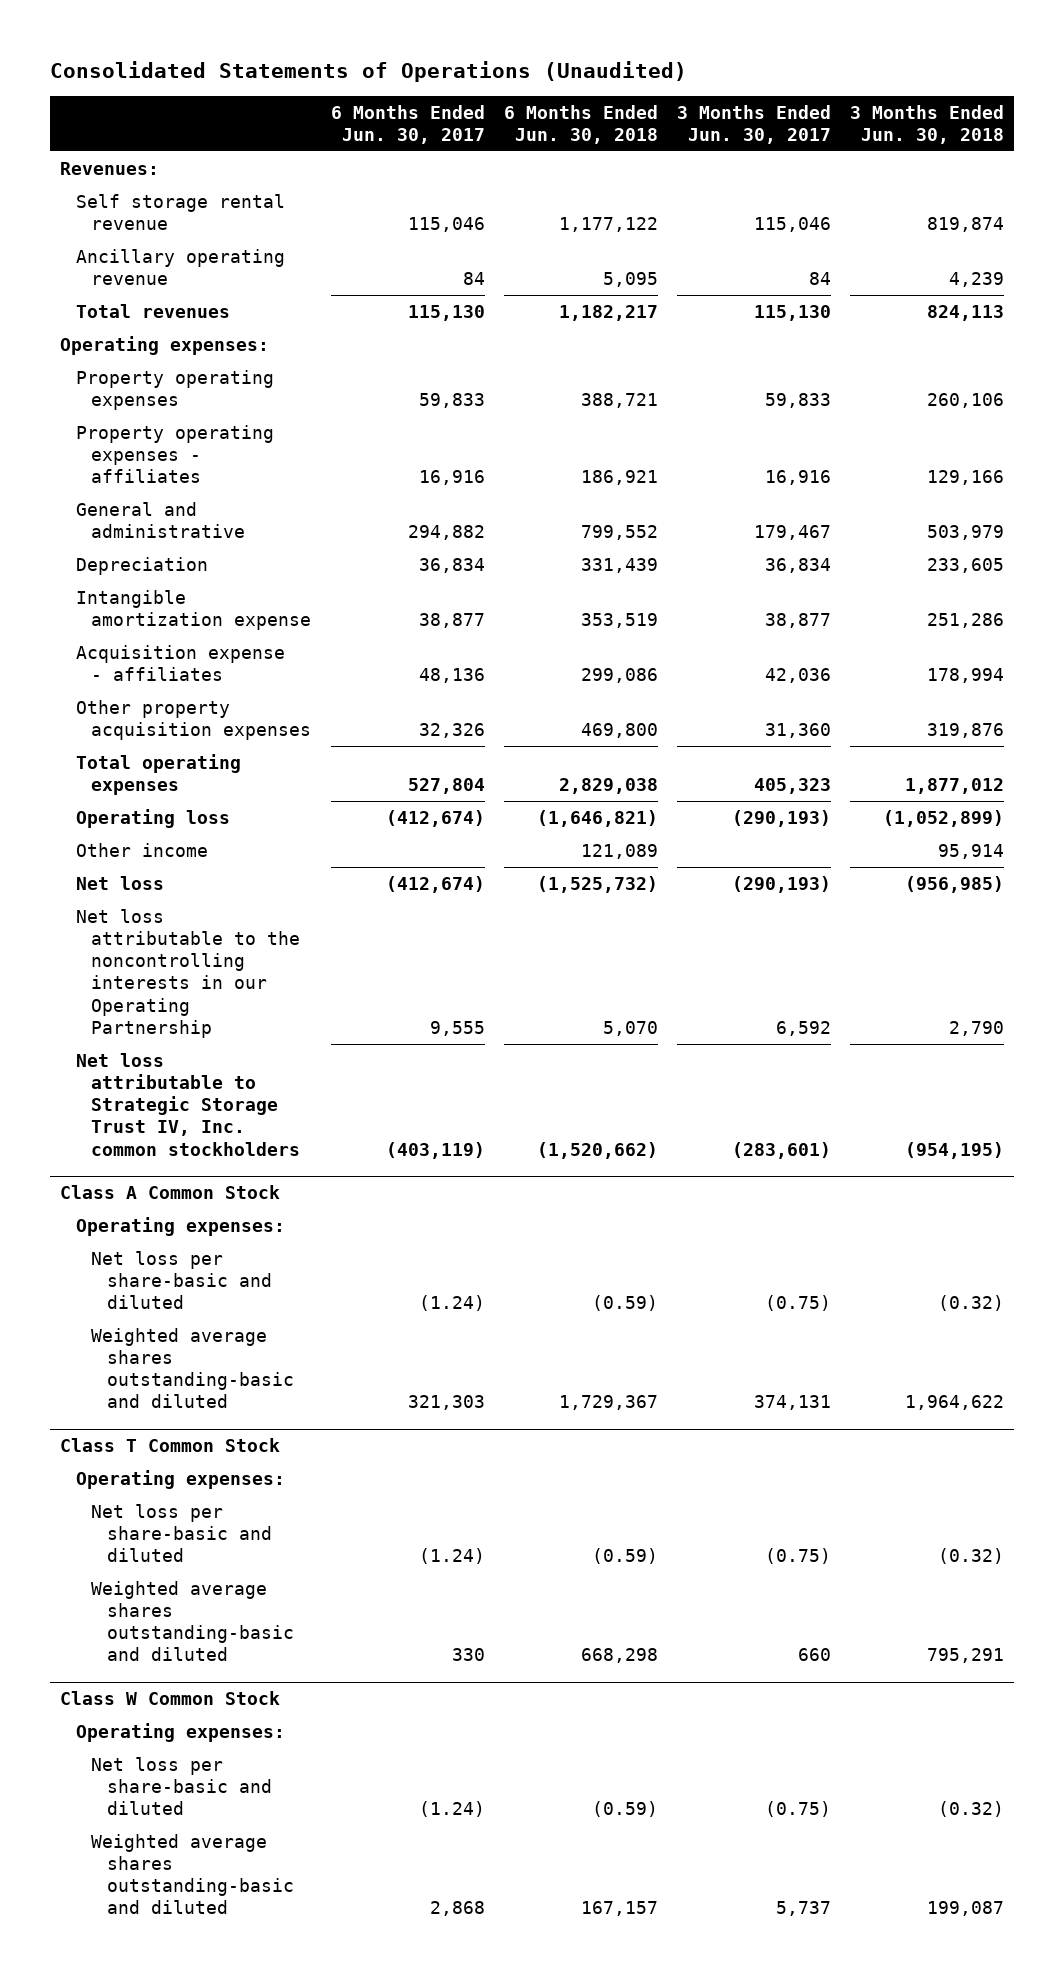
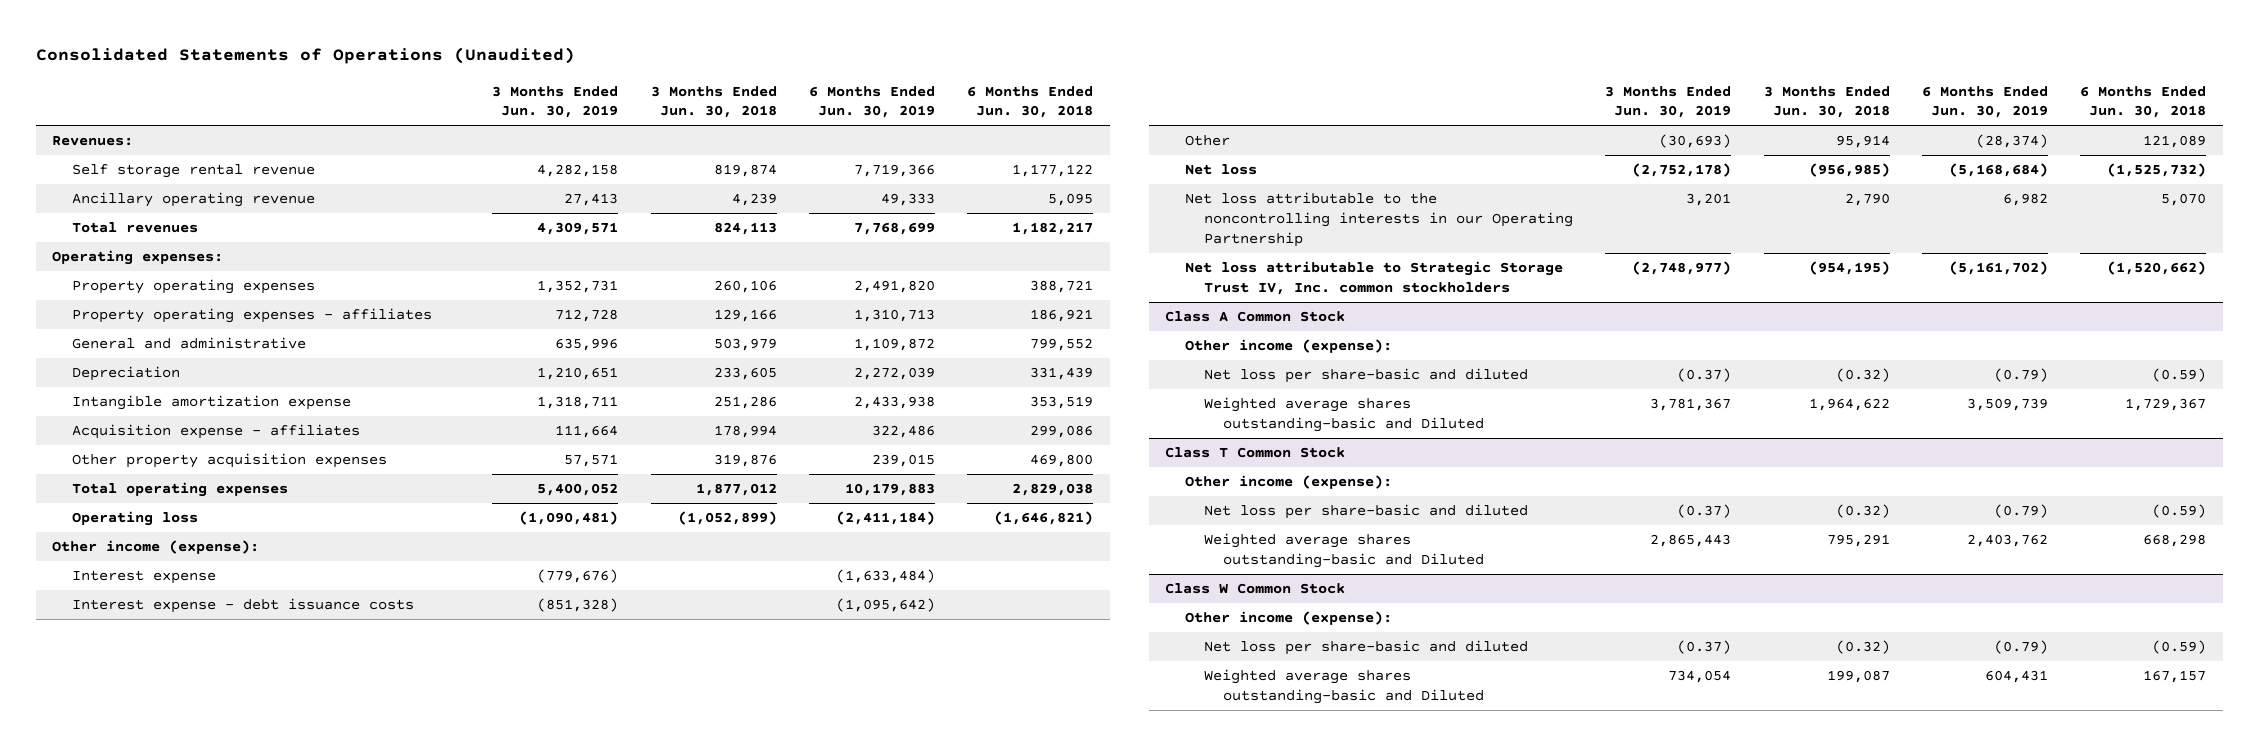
[330,104,485,144] 6 Months Ended Jun. 30, 2017 -> none
[676,104,831,144] 3 Months Ended Jun. 30, 2017 -> none
none -> [492,85,619,119] 3 Months Ended Jun. 30, 2019
none -> [809,85,936,119] 6 Months Ended Jun. 30, 2019
none -> [52,540,260,555] Other income (expense):
none -> [71,570,216,585] Interest expense
none -> [71,598,414,614] Interest expense - debt issuance costs
[75,842,208,857] Other income -> [1184,135,1230,147] Other
[75,1216,285,1236] Operating expenses: -> none
none -> [1184,339,1392,354] Other income (expense):
[91,1327,295,1409] Weighted average shares outstanding-basic and diluted -> [1203,397,1485,433] Weighted average shares outstanding-basic and Diluted
[75,1469,285,1489] Operating expenses: -> none
none -> [1184,475,1392,490] Other income (expense):
[91,1580,295,1662] Weighted average shares outstanding-basic and diluted -> [1203,533,1485,569] Weighted average shares outstanding-basic and Diluted
[75,1722,285,1742] Operating expenses: -> none
none -> [1184,611,1392,626] Other income (expense):
[91,1833,295,1915] Weighted average shares outstanding-basic and diluted -> [1203,669,1485,705] Weighted average shares outstanding-basic and Diluted

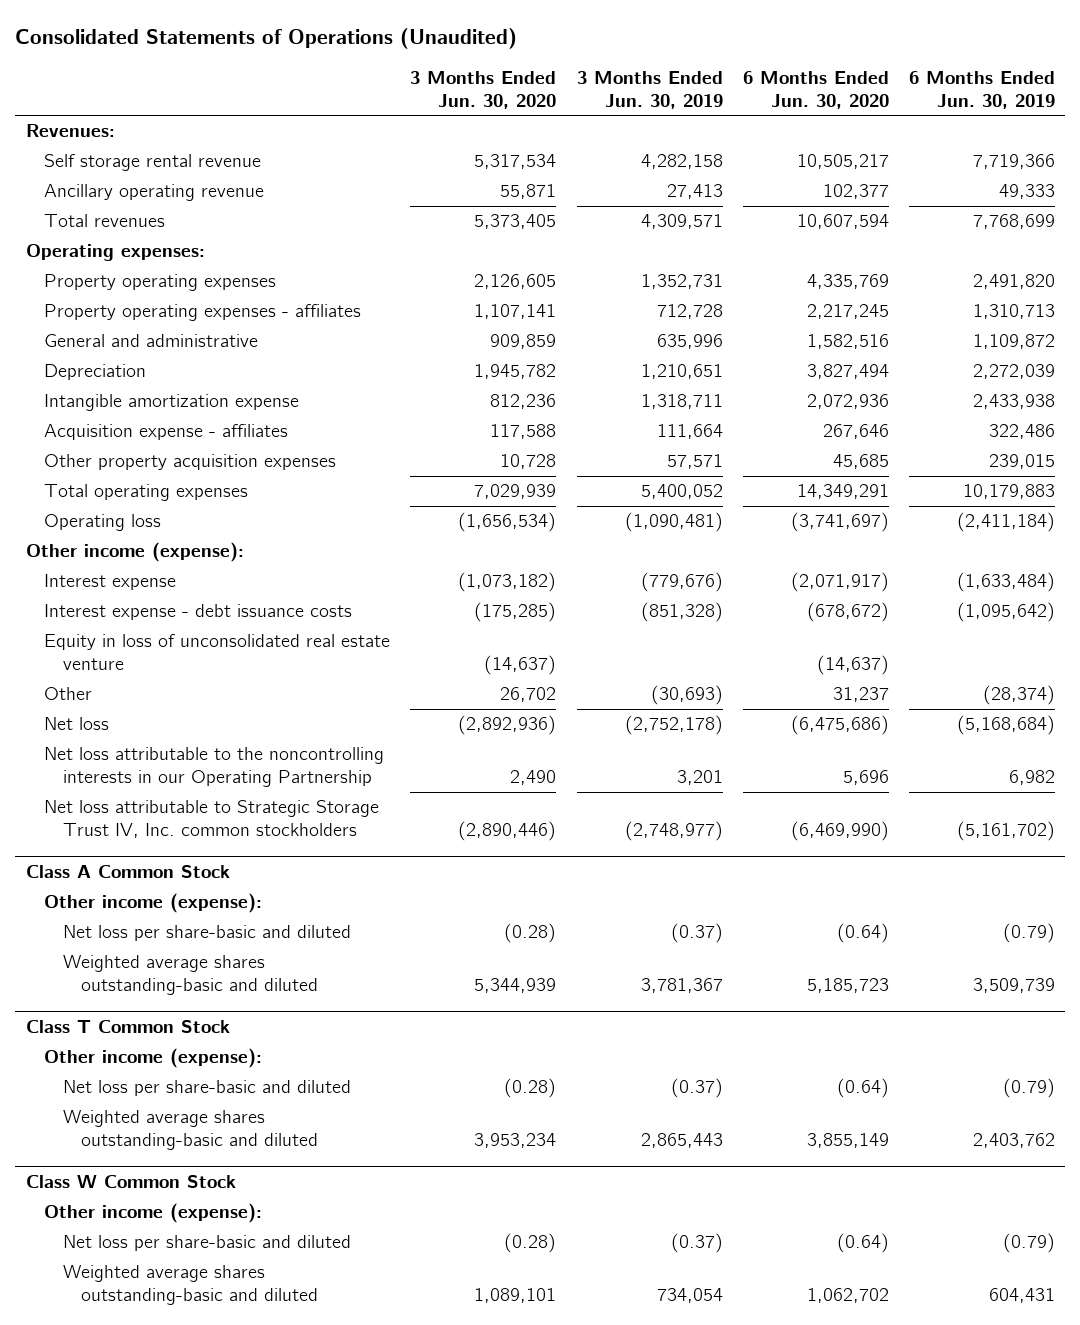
[650,85,777,119] 3 Months Ended Jun. 30, 2018 -> none
[967,85,1094,119] 6 Months Ended Jun. 30, 2018 -> none
none -> [410,70,557,109] 3 Months Ended Jun. 30, 2020
none -> [742,70,889,109] 6 Months Ended Jun. 30, 2020
none -> [44,634,391,671] Equity in loss of unconsolidated real estate venture
[1203,397,1485,433] Weighted average shares outstanding-basic and Diluted -> [62,955,319,996] Weighted average shares outstanding-basic and diluted
[1203,533,1485,569] Weighted average shares outstanding-basic and Diluted -> [62,1110,319,1151] Weighted average shares outstanding-basic and diluted
[1203,669,1485,705] Weighted average shares outstanding-basic and Diluted -> [62,1265,319,1306] Weighted average shares outstanding-basic and diluted

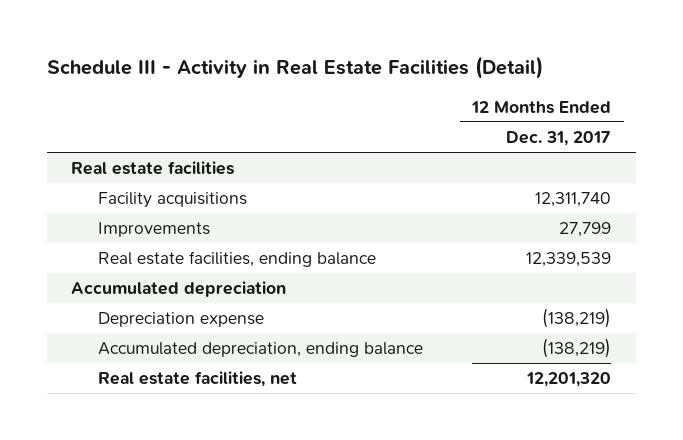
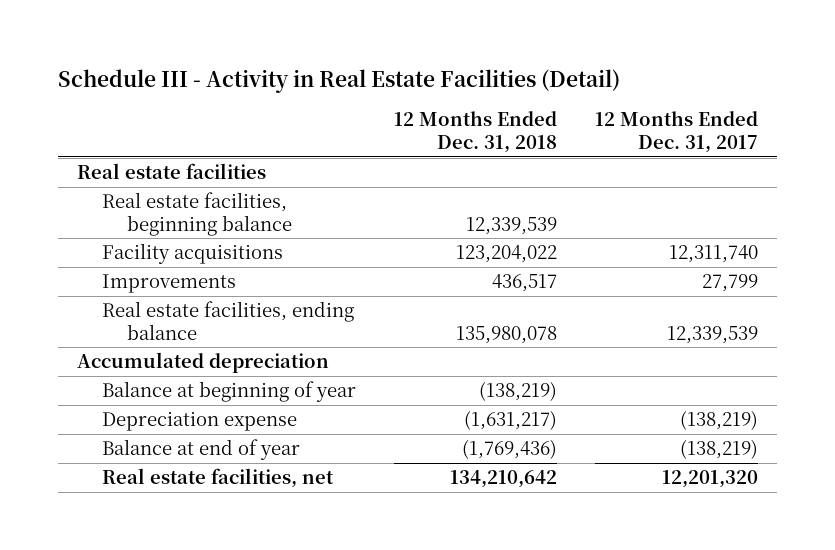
none -> [394,111,558,153] 12 Months Ended Dec. 31, 2018
none -> [102,192,293,236] Real estate facilities, beginning balance
none -> [102,381,357,403] Balance at beginning of year
[97,342,423,358] Accumulated depreciation, ending balance -> [102,439,301,461] Balance at end of year

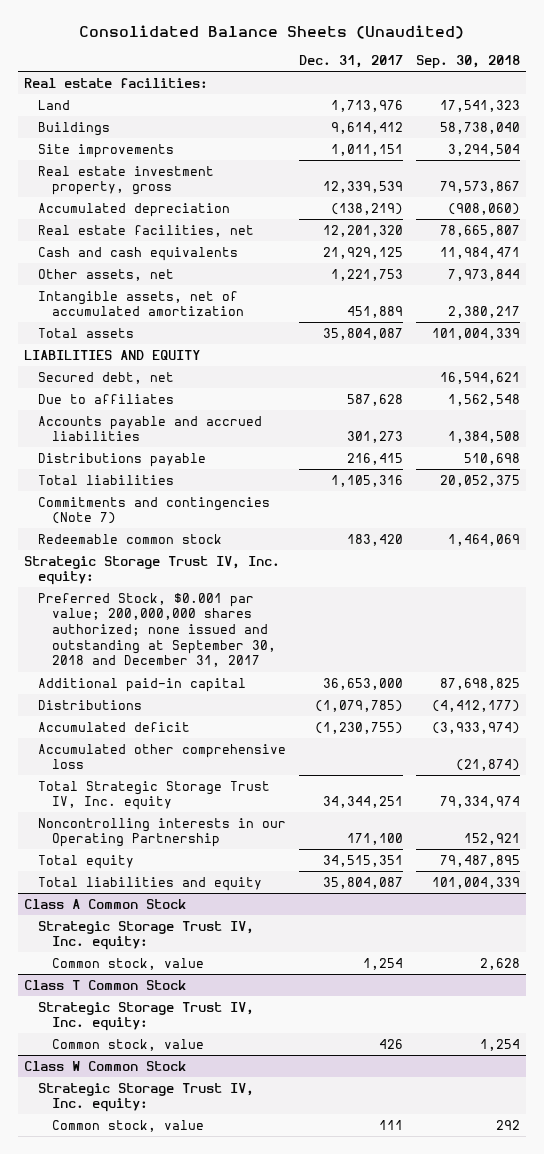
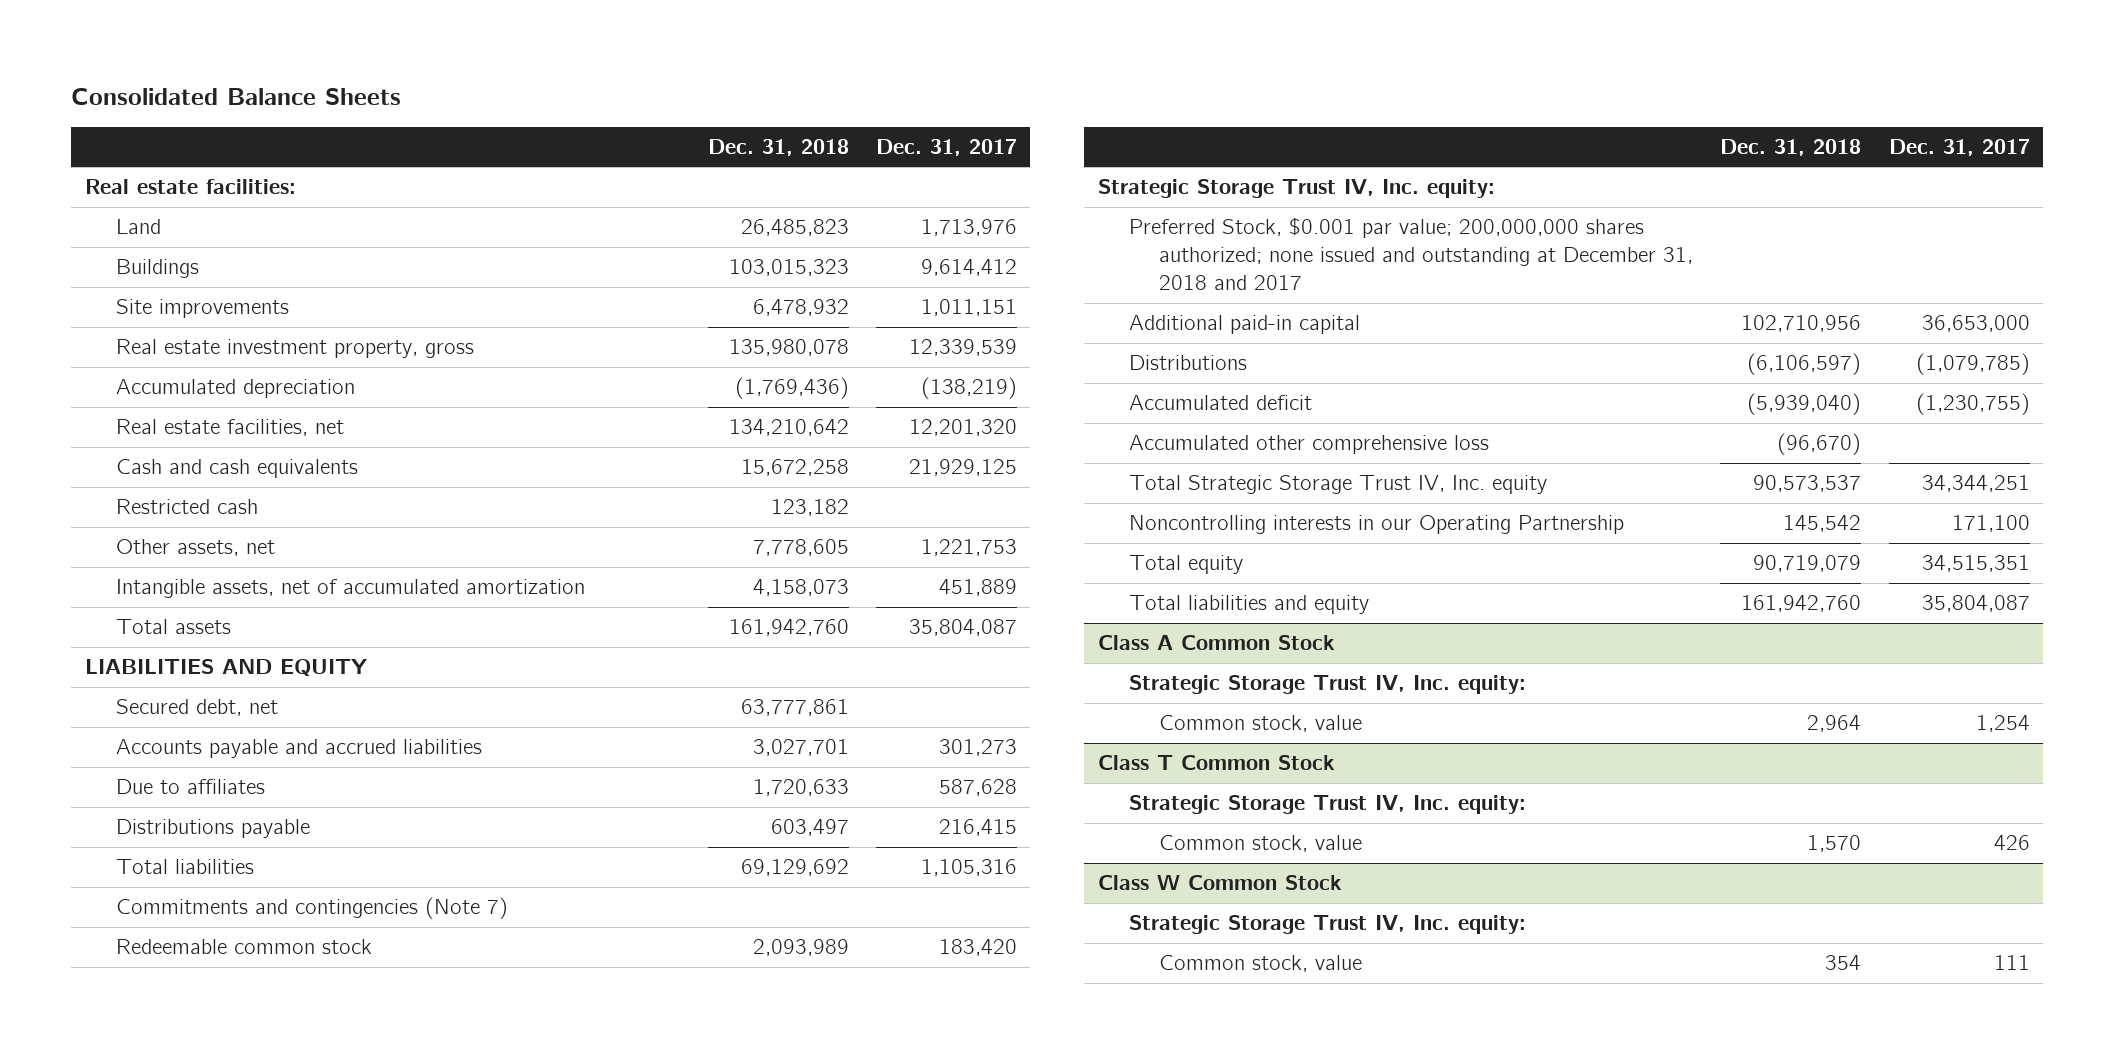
[78,25,464,40] Consolidated Balance Sheets (Unaudited) -> [71,87,402,105] Consolidated Balance Sheets
[415,55,520,70] Sep. 30, 2018 -> none
none -> [707,138,849,156] Dec. 31, 2018
none -> [115,499,258,515] Restricted cash
[37,393,174,404] Due to affiliates -> [115,779,265,795] Due to affiliates
[37,592,276,668] Preferred Stock, $0.001 par value; 200,000,000 shares authorized; none issued and outstanding at September 30, 2018 and December 31, 2017 -> [1128,217,1694,291] Preferred Stock, $0.001 par value; 200,000,000 shares authorized; none issued and outstanding at December 31, 2018 and 2017

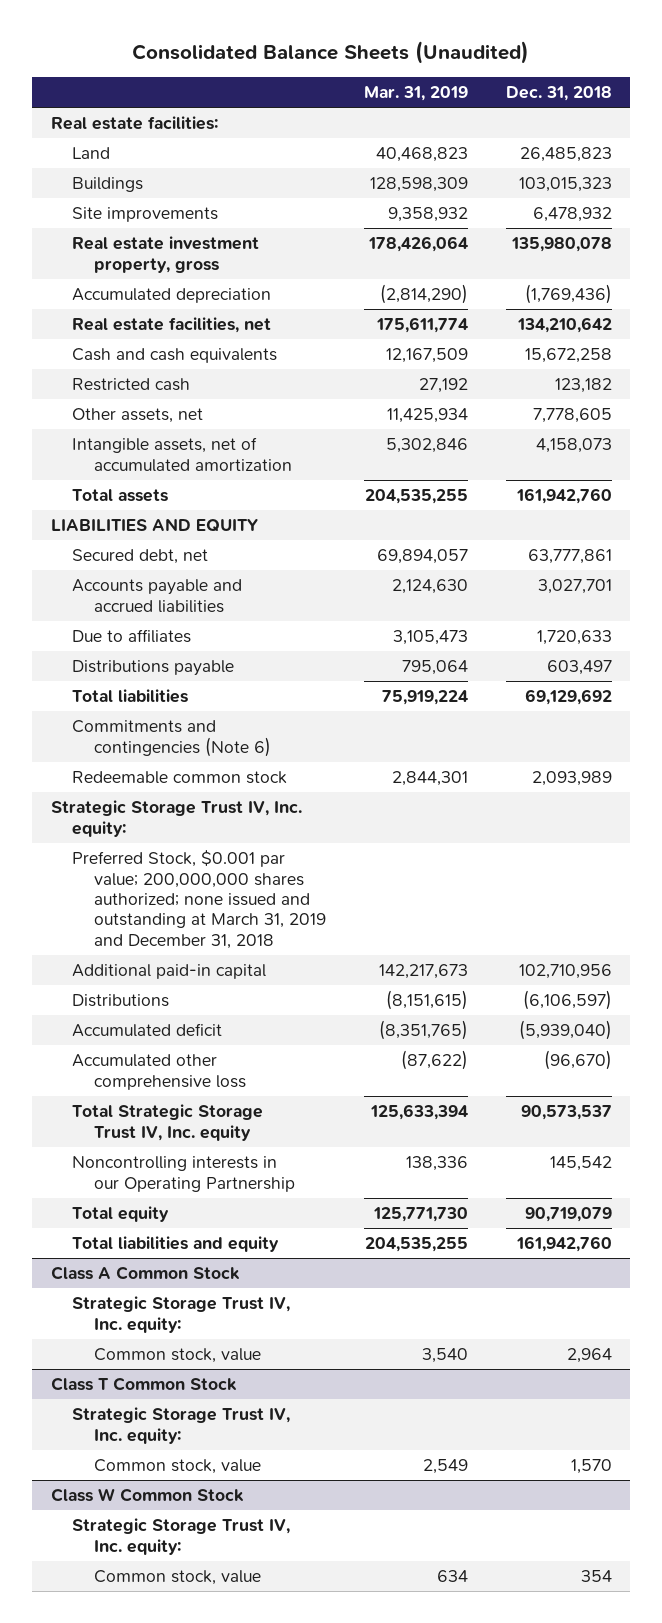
[71,87,402,105] Consolidated Balance Sheets -> [132,41,530,65] Consolidated Balance Sheets (Unaudited)
[875,138,1017,156] Dec. 31, 2017 -> none
none -> [363,86,468,102] Mar. 31, 2019
[115,897,508,920] Commitments and contingencies (Note 7) -> [72,720,272,757] Commitments and contingencies (Note 6)
[1128,217,1694,291] Preferred Stock, $0.001 par value; 200,000,000 shares authorized; none issued and outstanding at December 31, 2018 and 2017 -> [72,850,327,949] Preferred Stock, $0.001 par value; 200,000,000 shares authorized; none issued and outstanding at March 31, 2019 and December 31, 2018

